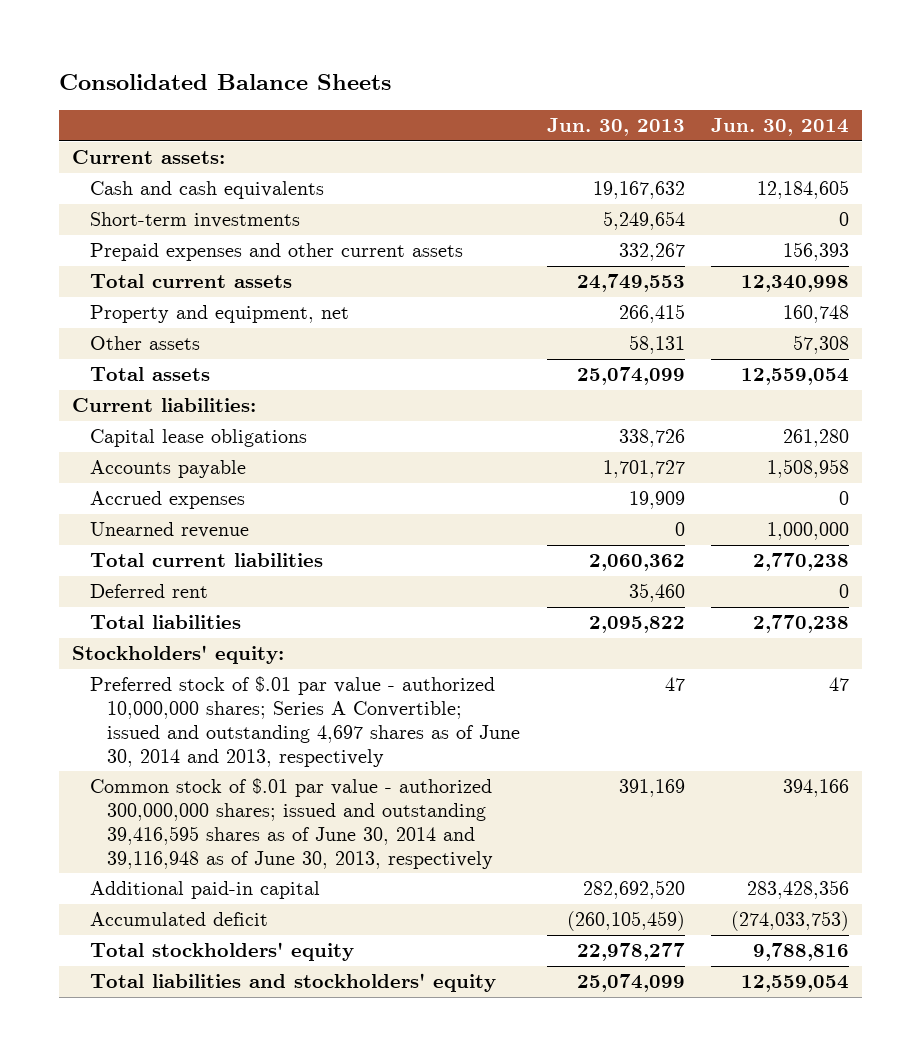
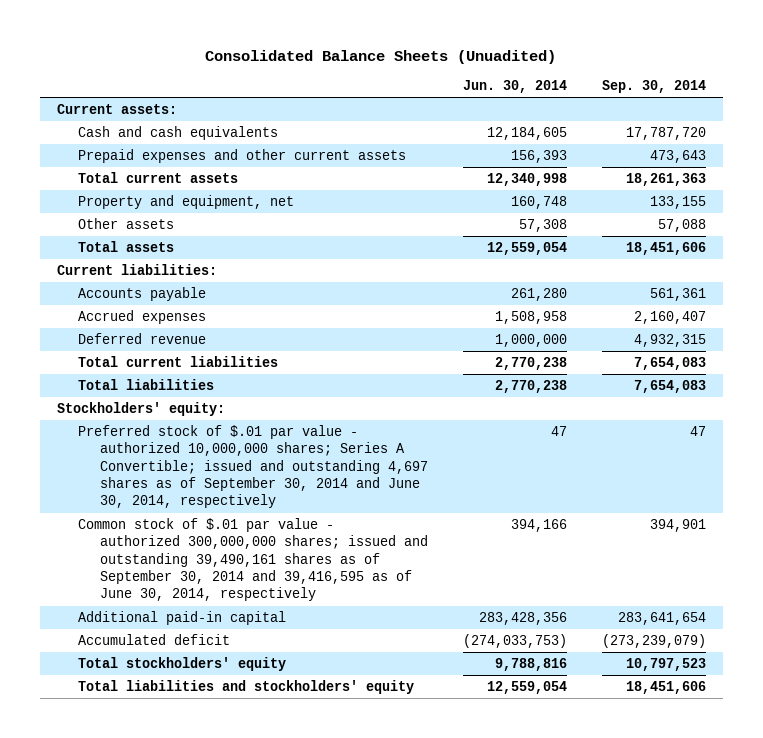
[58,73,391,90] Consolidated Balance Sheets -> [205,49,557,64] Consolidated Balance Sheets (Unuadited)
[546,118,685,137] Jun. 30, 2013 -> none
none -> [601,80,706,94] Sep. 30, 2014
[89,212,300,229] Short-term investments -> none
[89,429,307,448] Capital lease obligations -> none
[89,522,249,539] Unearned revenue -> none
[766,459,849,479] 1,508,958 -> [510,288,567,302] 261,280
[838,491,849,506] 0 -> [494,311,567,325] 1,508,958
none -> [78,333,207,345] Deferred revenue
[89,584,208,599] Deferred rent -> none
[89,676,521,767] Preferred stock of $.01 par value - authorized 10,000,000 shares; Series A Convertible; issued and outstanding 4,697 shares as of June 30, 2014 and 2013, respectively -> [78,425,428,509] Preferred stock of $.01 par value - authorized 10,000,000 shares; Series A Convertible; issued and outstanding 4,697 shares as of September 30, 2014 and June 30, 2014, respectively
[89,778,494,869] Common stock of $.01 par value - authorized 300,000,000 shares; issued and outstanding 39,416,595 shares as of June 30, 2014 and 39,116,948 as of June 30, 2013, respectively -> [78,518,428,602] Common stock of $.01 par value - authorized 300,000,000 shares; issued and outstanding 39,490,161 shares as of September 30, 2014 and 39,416,595 as of June 30, 2014, respectively

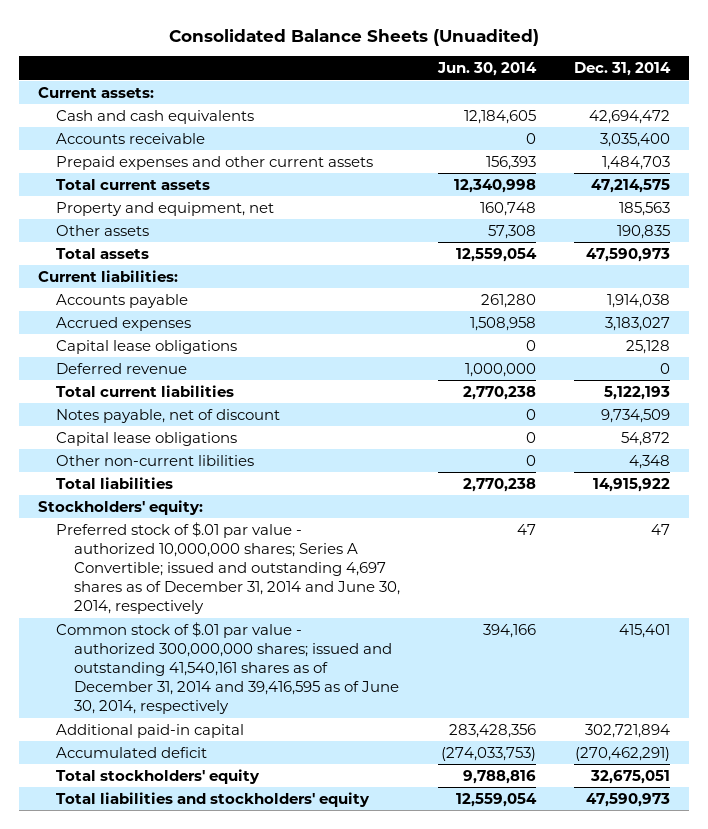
[601,80,706,94] Sep. 30, 2014 -> none
none -> [573,62,671,77] Dec. 31, 2014
none -> [55,132,205,144] Accounts receivable
none -> [55,339,237,354] Capital lease obligations
none -> [55,408,280,423] Notes payable, net of discount
none -> [55,431,237,446] Capital lease obligations
none -> [55,454,254,466] Other non-current libilities
[78,425,428,509] Preferred stock of $.01 par value - authorized 10,000,000 shares; Series A Convertible; issued and outstanding 4,697 shares as of September 30, 2014 and June 30, 2014, respectively -> [55,521,401,615] Preferred stock of $.01 par value - authorized 10,000,000 shares; Series A Convertible; issued and outstanding 4,697 shares as of December 31, 2014 and June 30, 2014, respectively
[78,518,428,602] Common stock of $.01 par value - authorized 300,000,000 shares; issued and outstanding 39,490,161 shares as of September 30, 2014 and 39,416,595 as of June 30, 2014, respectively -> [55,621,400,715] Common stock of $.01 par value - authorized 300,000,000 shares; issued and outstanding 41,540,161 shares as of December 31, 2014 and 39,416,595 as of June 30, 2014, respectively

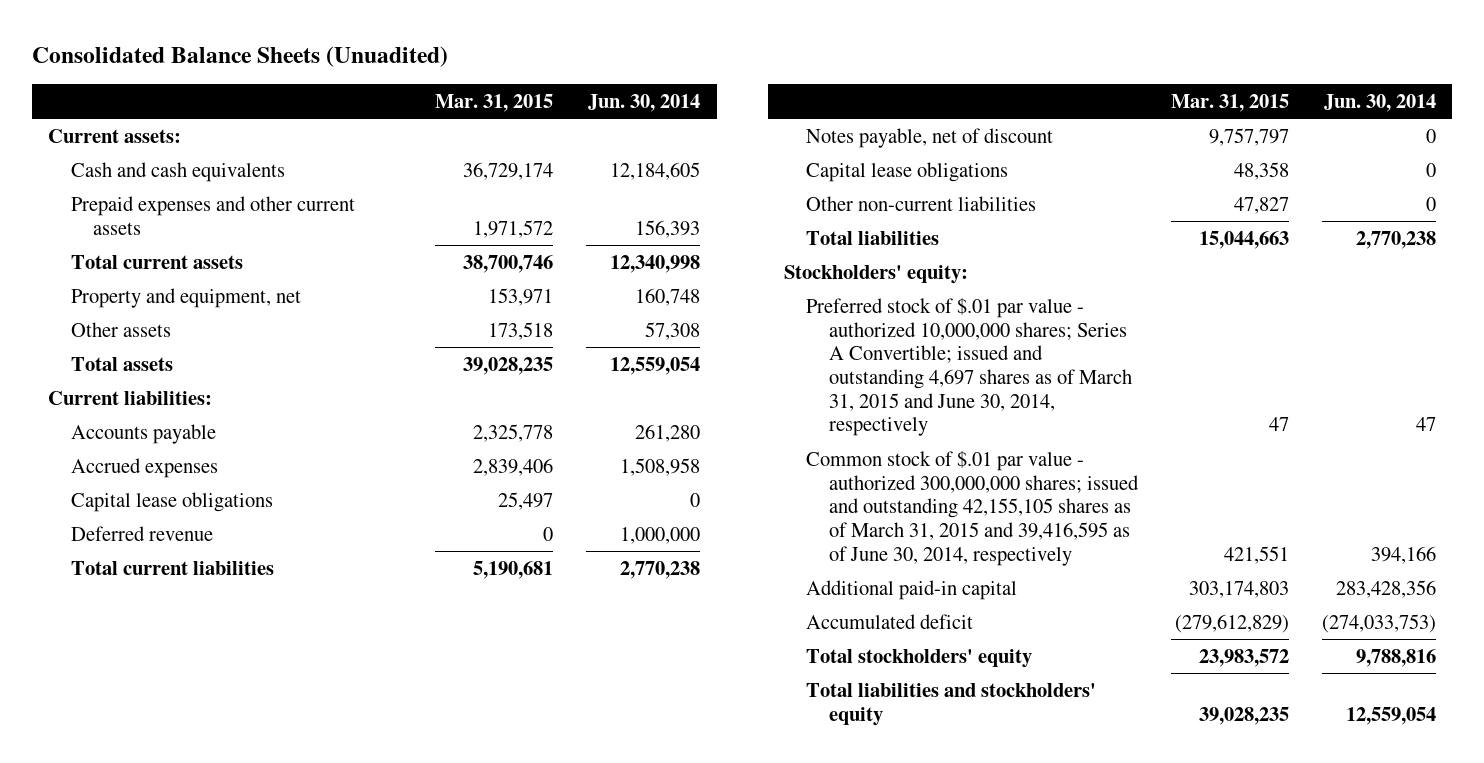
[573,62,671,77] Dec. 31, 2014 -> none
none -> [435,93,554,112] Mar. 31, 2015
[55,132,205,144] Accounts receivable -> none
[55,454,254,466] Other non-current libilities -> [806,195,1037,211] Other non-current liabilities
[55,521,401,615] Preferred stock of $.01 par value - authorized 10,000,000 shares; Series A Convertible; issued and outstanding 4,697 shares as of December 31, 2014 and June 30, 2014, respectively -> [806,297,1132,437] Preferred stock of $.01 par value - authorized 10,000,000 shares; Series A Convertible; issued and outstanding 4,697 shares as of March 31, 2015 and June 30, 2014, respectively
[55,621,400,715] Common stock of $.01 par value - authorized 300,000,000 shares; issued and outstanding 41,540,161 shares as of December 31, 2014 and 39,416,595 as of June 30, 2014, respectively -> [806,450,1139,566] Common stock of $.01 par value - authorized 300,000,000 shares; issued and outstanding 42,155,105 shares as of March 31, 2015 and 39,416,595 as of June 30, 2014, respectively

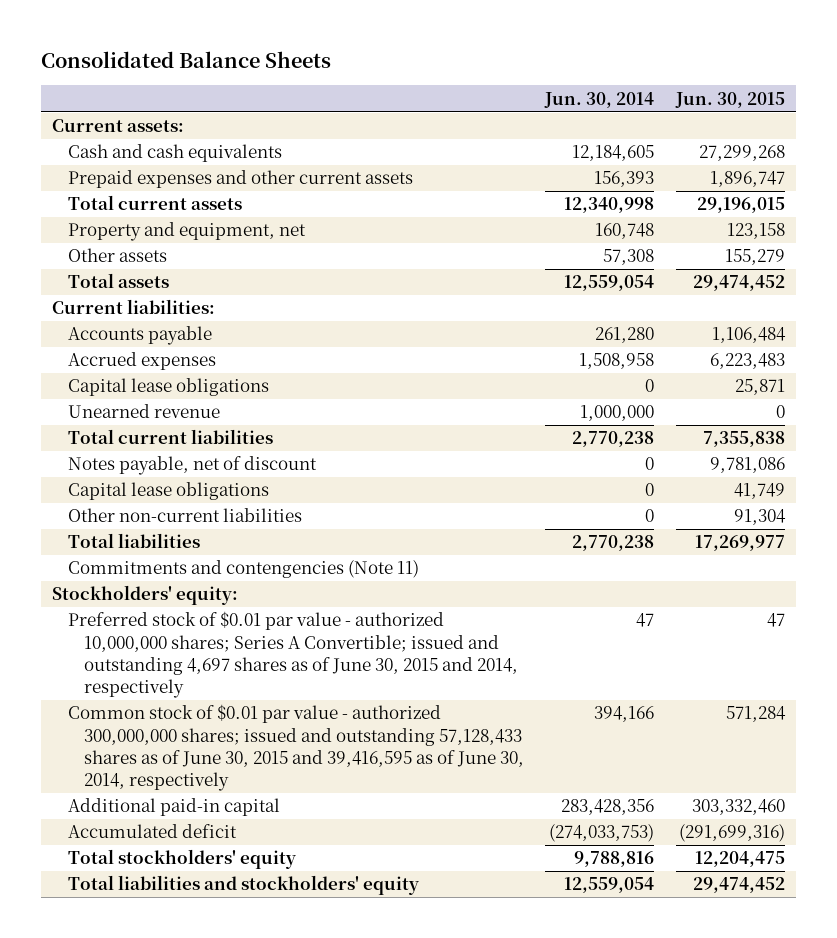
[31,46,448,68] Consolidated Balance Sheets (Unuadited) -> [41,51,332,69] Consolidated Balance Sheets
[435,93,554,112] Mar. 31, 2015 -> none
none -> [675,91,786,108] Jun. 30, 2015
[70,525,213,541] Deferred revenue -> none
none -> [67,404,220,419] Unearned revenue
none -> [67,560,419,579] Commitments and contengencies (Note 11)
[806,297,1132,437] Preferred stock of $.01 par value - authorized 10,000,000 shares; Series A Convertible; issued and outstanding 4,697 shares as of March 31, 2015 and June 30, 2014, respectively -> [67,611,518,698] Preferred stock of $0.01 par value - authorized 10,000,000 shares; Series A Convertible; issued and outstanding 4,697 shares as of June 30, 2015 and 2014, respectively
[806,450,1139,566] Common stock of $.01 par value - authorized 300,000,000 shares; issued and outstanding 42,155,105 shares as of March 31, 2015 and 39,416,595 as of June 30, 2014, respectively -> [67,704,524,791] Common stock of $0.01 par value - authorized 300,000,000 shares; issued and outstanding 57,128,433 shares as of June 30, 2015 and 39,416,595 as of June 30, 2014, respectively

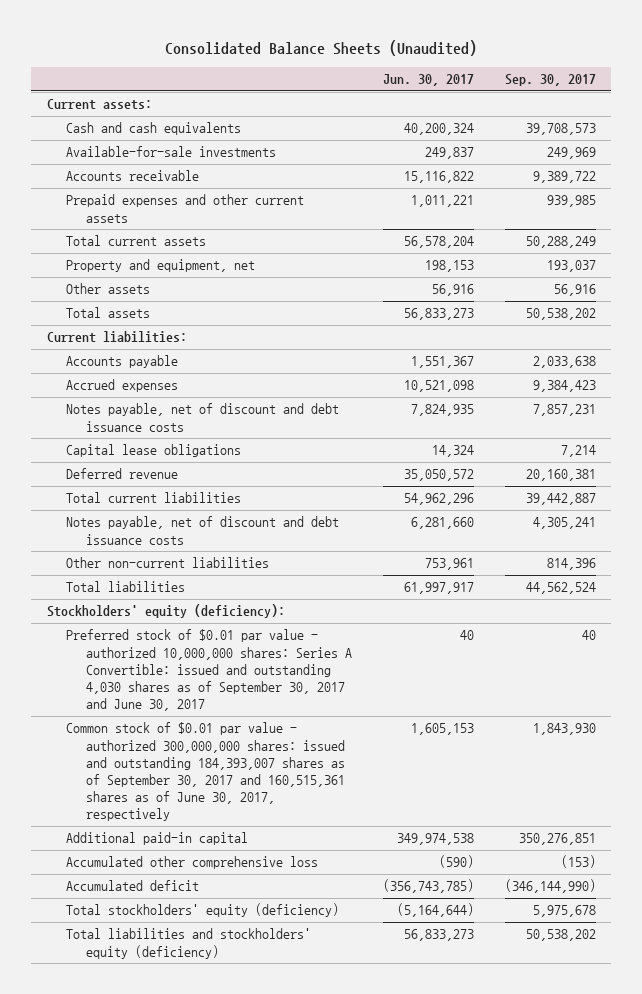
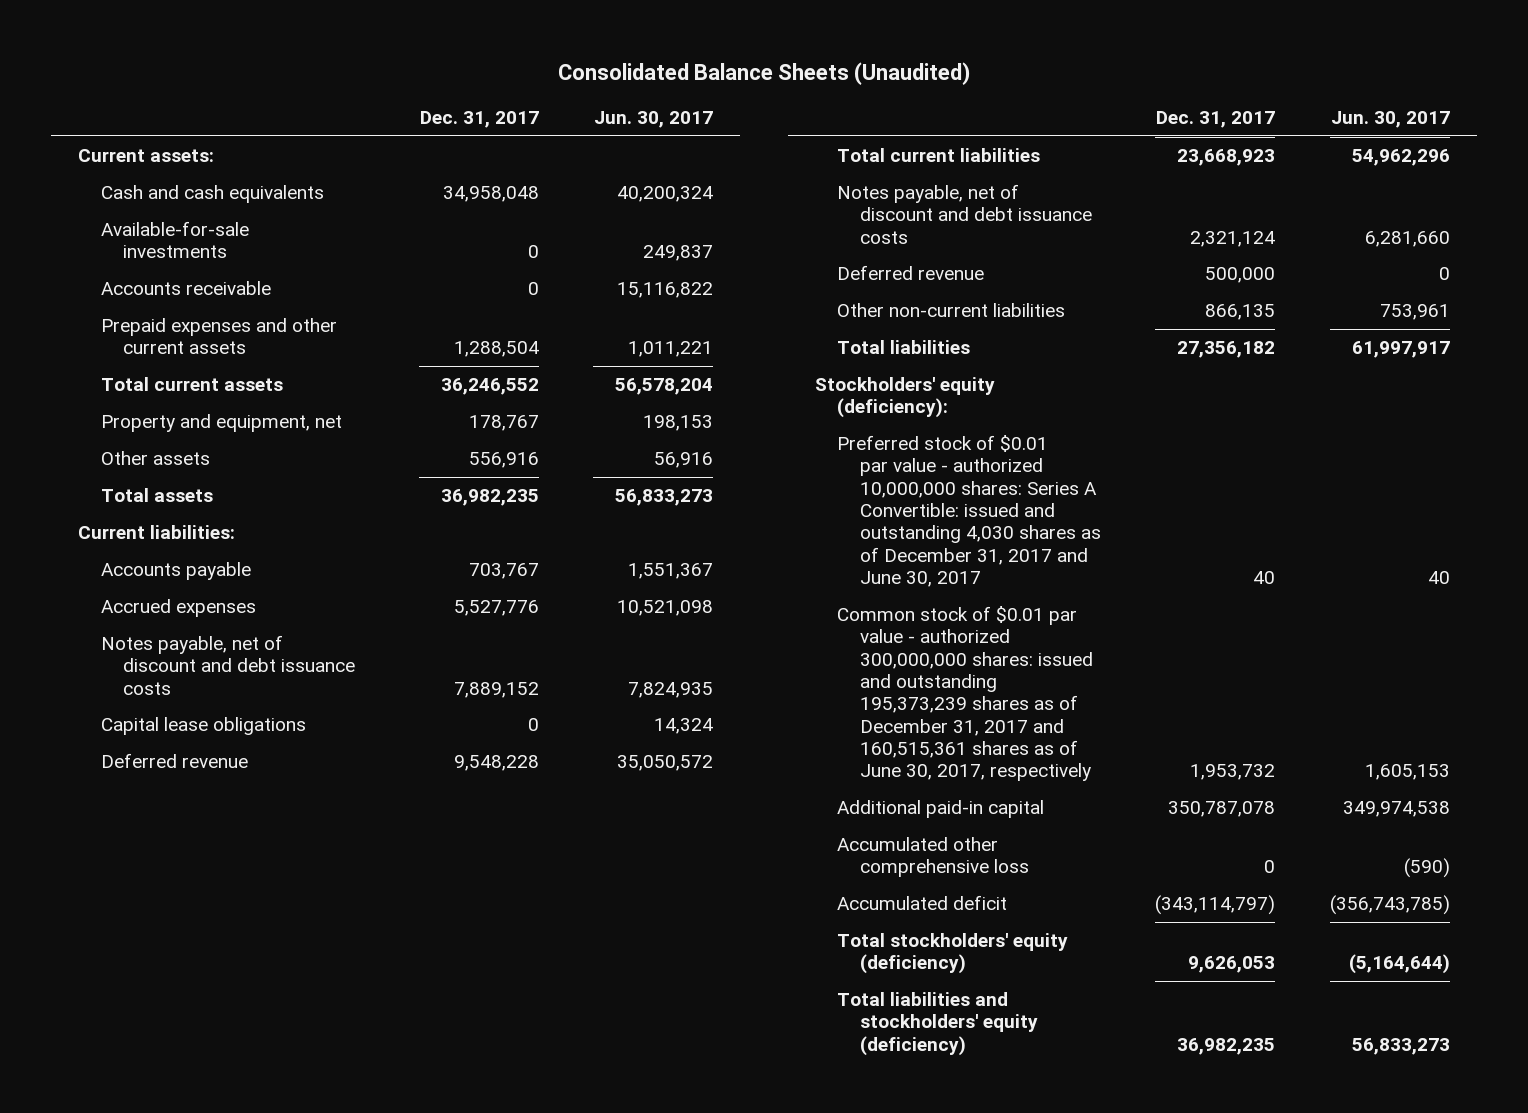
[504,74,596,87] Sep. 30, 2017 -> none
none -> [419,111,539,129] Dec. 31, 2017
none -> [837,265,985,281] Deferred revenue
[66,629,353,712] Preferred stock of $0.01 par value - authorized 10,000,000 shares: Series A Convertible: issued and outstanding 4,030 shares as of September 30, 2017 and June 30, 2017 -> [837,435,1101,587] Preferred stock of $0.01 par value - authorized 10,000,000 shares: Series A Convertible: issued and outstanding 4,030 shares as of December 31, 2017 and June 30, 2017
[66,722,346,822] Common stock of $0.01 par value - authorized 300,000,000 shares: issued and outstanding 184,393,007 shares as of September 30, 2017 and 160,515,361 shares as of June 30, 2017, respectively -> [837,606,1093,782] Common stock of $0.01 par value - authorized 300,000,000 shares: issued and outstanding 195,373,239 shares as of December 31, 2017 and 160,515,361 shares as of June 30, 2017, respectively

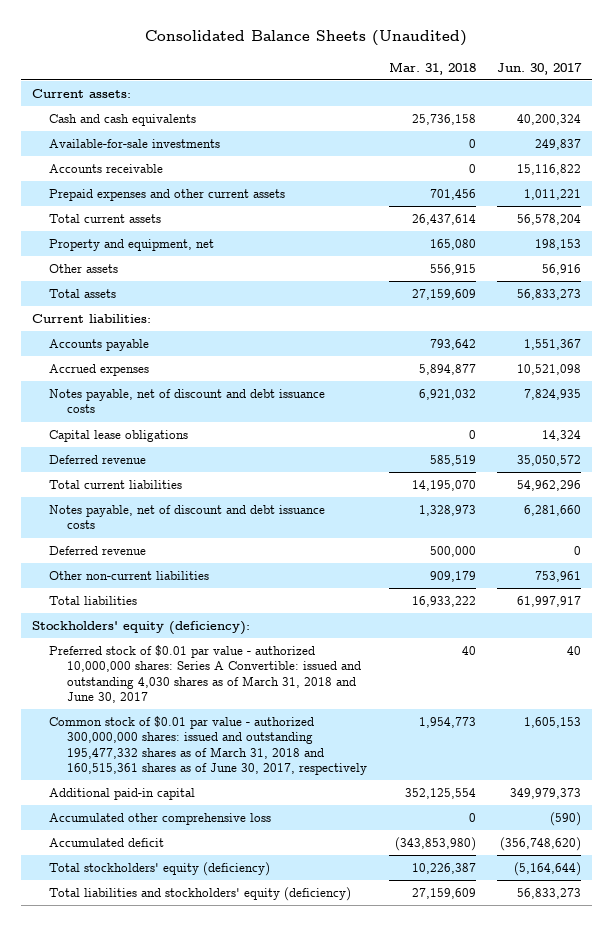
[419,111,539,129] Dec. 31, 2017 -> none
none -> [388,61,476,75] Mar. 31, 2018
[837,435,1101,587] Preferred stock of $0.01 par value - authorized 10,000,000 shares: Series A Convertible: issued and outstanding 4,030 shares as of December 31, 2017 and June 30, 2017 -> [49,645,361,703] Preferred stock of $0.01 par value - authorized 10,000,000 shares: Series A Convertible: issued and outstanding 4,030 shares as of March 31, 2018 and June 30, 2017
[837,606,1093,782] Common stock of $0.01 par value - authorized 300,000,000 shares: issued and outstanding 195,373,239 shares as of December 31, 2017 and 160,515,361 shares as of June 30, 2017, respectively -> [49,716,367,775] Common stock of $0.01 par value - authorized 300,000,000 shares: issued and outstanding 195,477,332 shares as of March 31, 2018 and 160,515,361 shares as of June 30, 2017, respectively
[1342,801,1450,818] 349,974,538 -> [510,788,582,800] 349,979,373
[1329,895,1450,916] (356,743,785) -> [500,837,582,852] (356,748,620)

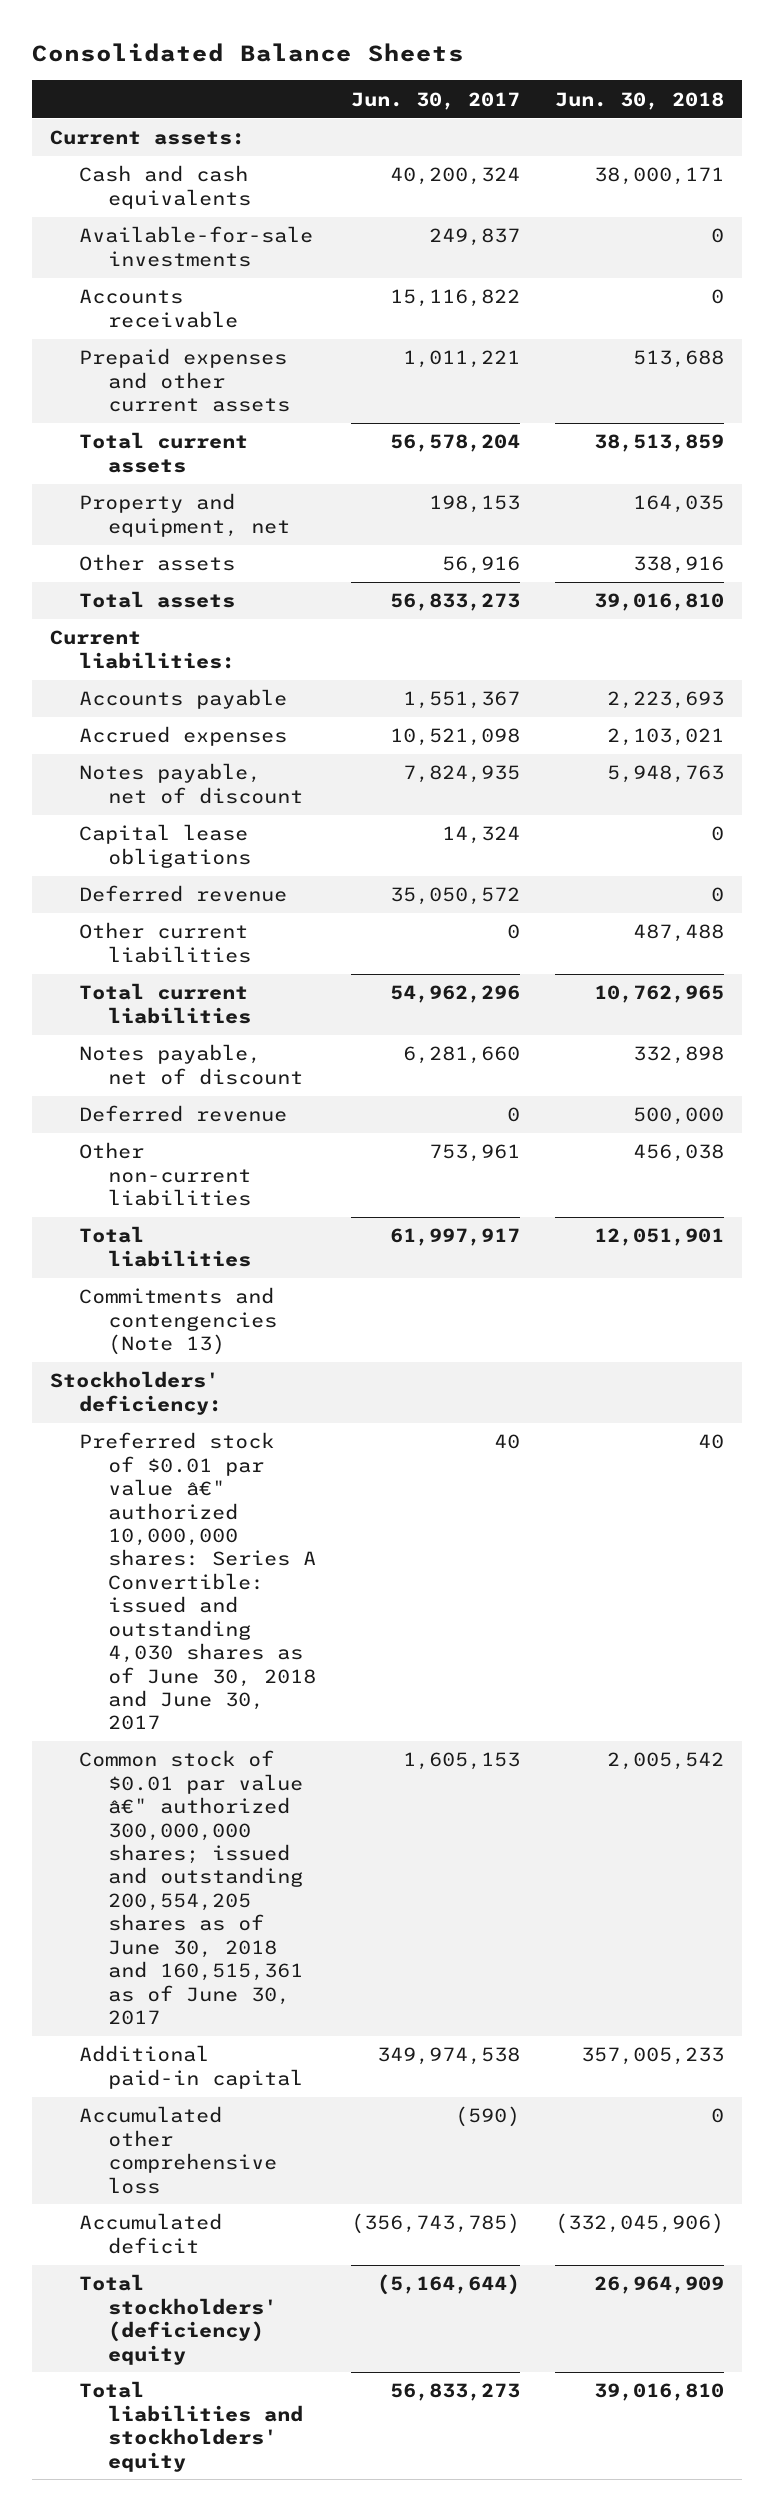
[145,30,468,47] Consolidated Balance Sheets (Unaudited) -> [32,43,465,63] Consolidated Balance Sheets
[388,61,476,75] Mar. 31, 2018 -> none
none -> [555,91,725,110] Jun. 30, 2018
[49,389,326,414] Notes payable, net of discount and debt issuance costs -> [78,763,304,804] Notes payable, net of discount
none -> [78,922,252,963] Other current liabilities
[49,505,326,530] Notes payable, net of discount and debt issuance costs -> [78,1044,304,1085] Notes payable, net of discount
none -> [78,1287,278,1356] Commitments and contengencies (Note 13)
[31,621,250,636] Stockholders' equity (deficiency): -> [49,1371,222,1415] Stockholders' deficiency:
[49,645,361,703] Preferred stock of $0.01 par value - authorized 10,000,000 shares: Series A Convertible: issued and outstanding 4,030 shares as of March 31, 2018 and June 30, 2017 -> [78,1432,317,1731] Preferred stock of $0.01 par value â€" authorized 10,000,000 shares: Series A Convertible: issued and outstanding 4,030 shares as of June 30, 2018 and June 30, 2017
[49,716,367,775] Common stock of $0.01 par value - authorized 300,000,000 shares: issued and outstanding 195,477,332 shares as of March 31, 2018 and 160,515,361 shares as of June 30, 2017, respectively -> [78,1750,304,2025] Common stock of $0.01 par value â€" authorized 300,000,000 shares; issued and outstanding 200,554,205 shares as of June 30, 2018 and 160,515,361 as of June 30, 2017
[510,788,582,800] 349,979,373 -> [377,2047,521,2066] 349,974,538
[500,837,582,852] (356,748,620) -> [351,2213,521,2235] (356,743,785)
[49,862,271,877] Total stockholders' equity (deficiency) -> [78,2274,278,2365] Total stockholders' (deficiency) equity
[49,887,352,902] Total liabilities and stockholders' equity (deficiency) -> [78,2381,304,2472] Total liabilities and stockholders' equity

